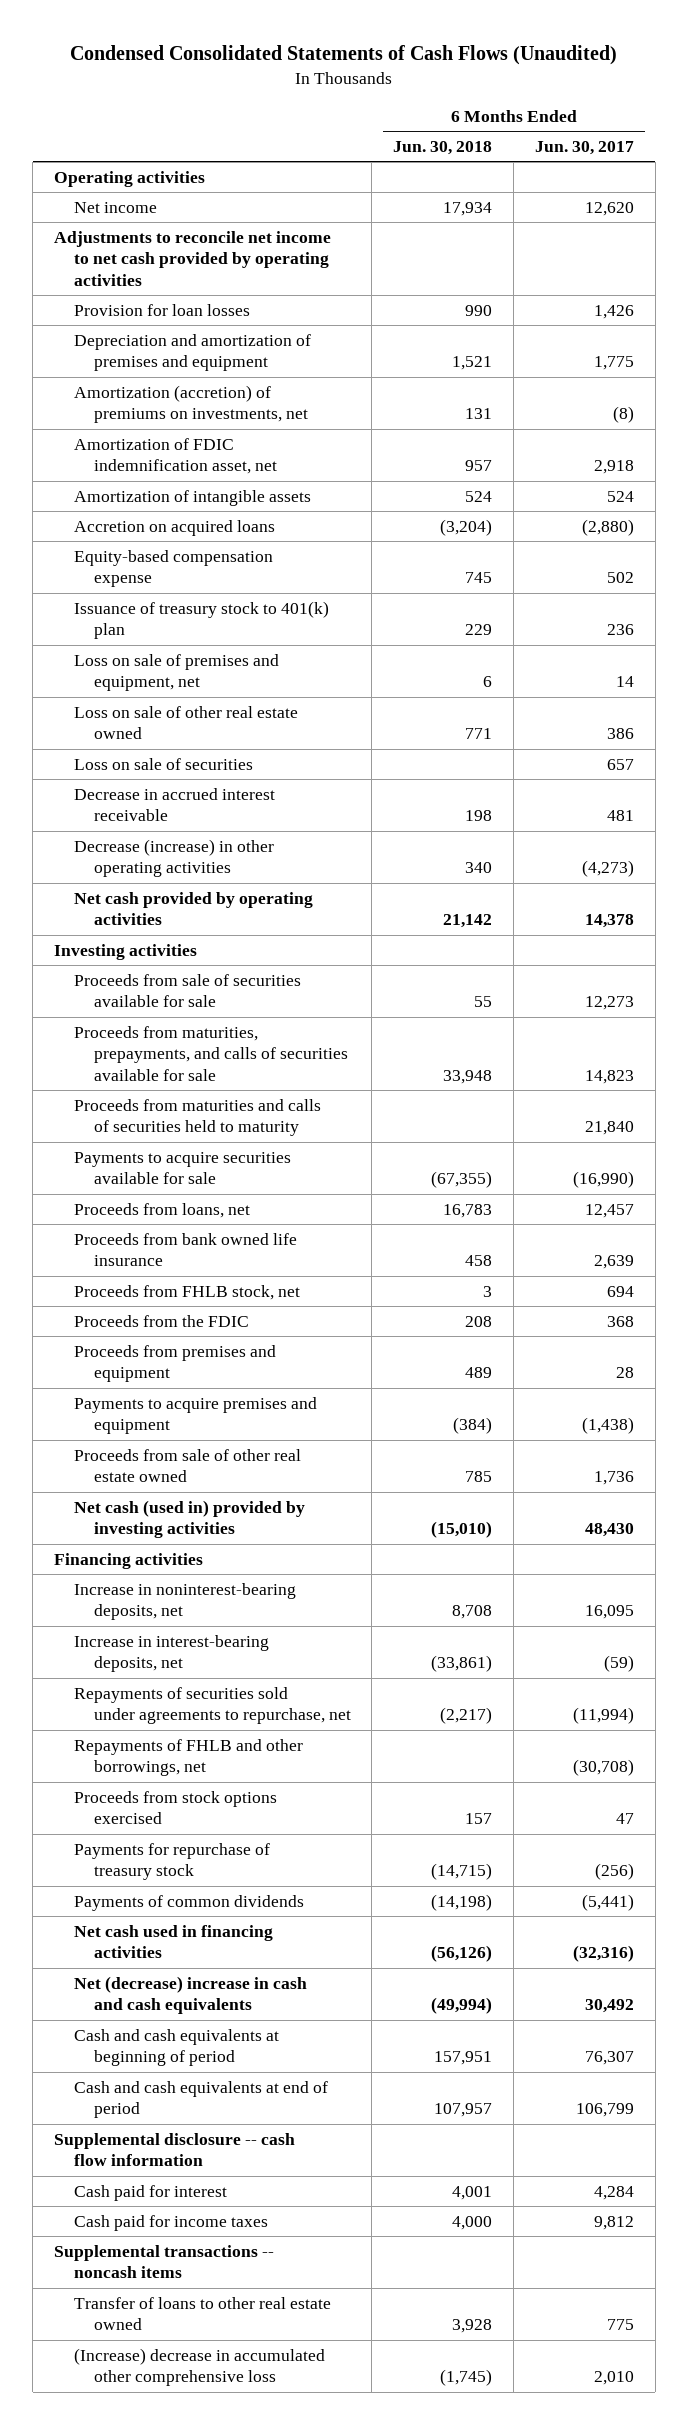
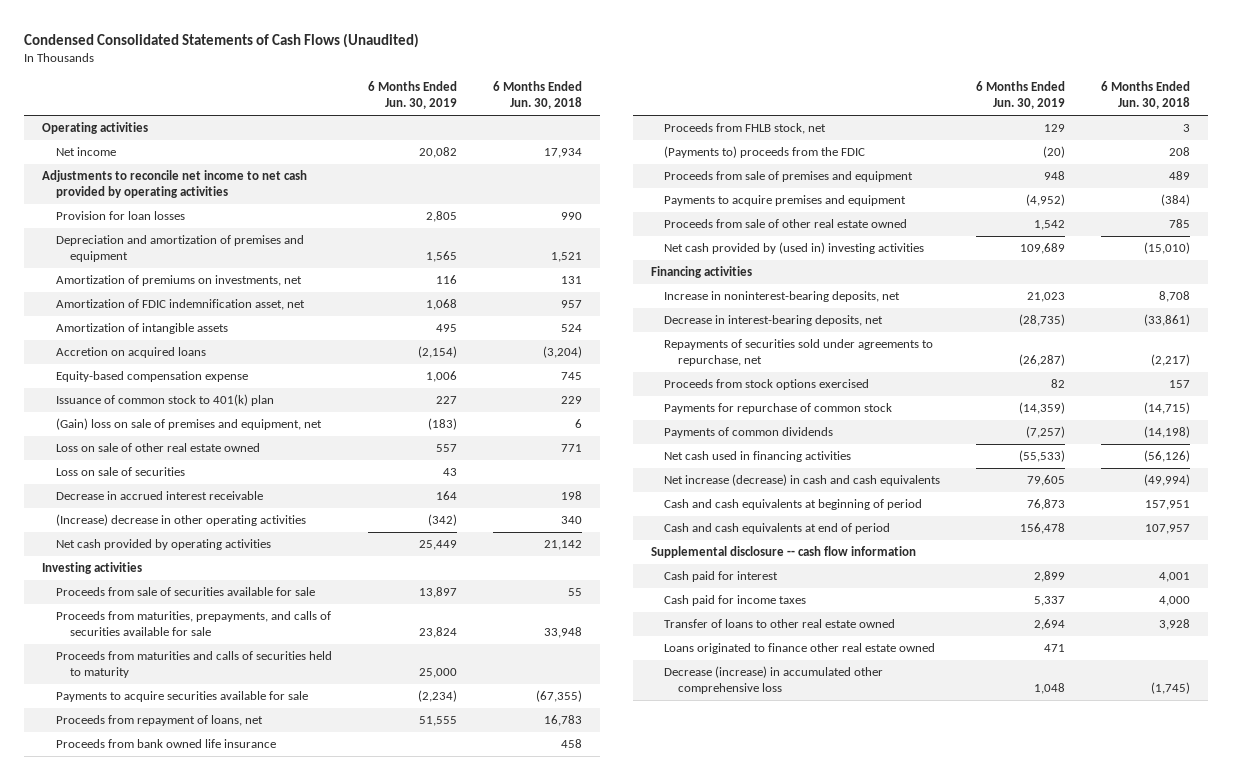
[535,140,635,155] Jun. 30, 2017 -> none
none -> [368,81,458,110] 6 Months Ended Jun. 30, 2019
[73,384,308,424] Amortization (accretion) of premiums on investments, net -> [56,275,303,287] Amortization of premiums on investments, net
[73,600,329,640] Issuance of treasury stock to 401(k) plan -> [56,394,275,407] Issuance of common stock to 401(k) plan
[73,653,279,692] Loss on sale of premises and equipment, net -> [56,418,323,431] (Gain) loss on sale of premises and equipment, net
[73,838,274,878] Decrease (increase) in other operating activities -> [56,514,307,527] (Increase) decrease in other operating activities
[73,1202,250,1218] Proceeds from loans, net -> [56,715,264,727] Proceeds from repayment of loans, net
[73,1314,249,1327] Proceeds from the FDIC -> [664,146,866,159] (Payments to) proceeds from the FDIC
[73,1344,276,1383] Proceeds from premises and equipment -> [664,171,914,183] Proceeds from sale of premises and equipment
[73,1499,305,1539] Net cash (used in) provided by investing activities -> [664,242,925,255] Net cash provided by (used in) investing activities
[73,1634,269,1673] Increase in interest-bearing deposits, net -> [664,315,884,327] Decrease in interest-bearing deposits, net
[73,1738,303,1777] Repayments of FHLB and other borrowings, net -> none
[73,1842,270,1881] Payments for repurchase of treasury stock -> [664,403,893,415] Payments for repurchase of common stock
[73,1975,307,2015] Net (decrease) increase in cash and cash equivalents -> [664,474,941,487] Net increase (decrease) in cash and cash equivalents
[54,2244,275,2279] Supplemental transactions -- noncash items -> none
none -> [664,643,936,655] Loans originated to finance other real estate owned
[73,2347,325,2387] (Increase) decrease in accumulated other comprehensive loss -> [664,666,884,695] Decrease (increase) in accumulated other comprehensive loss

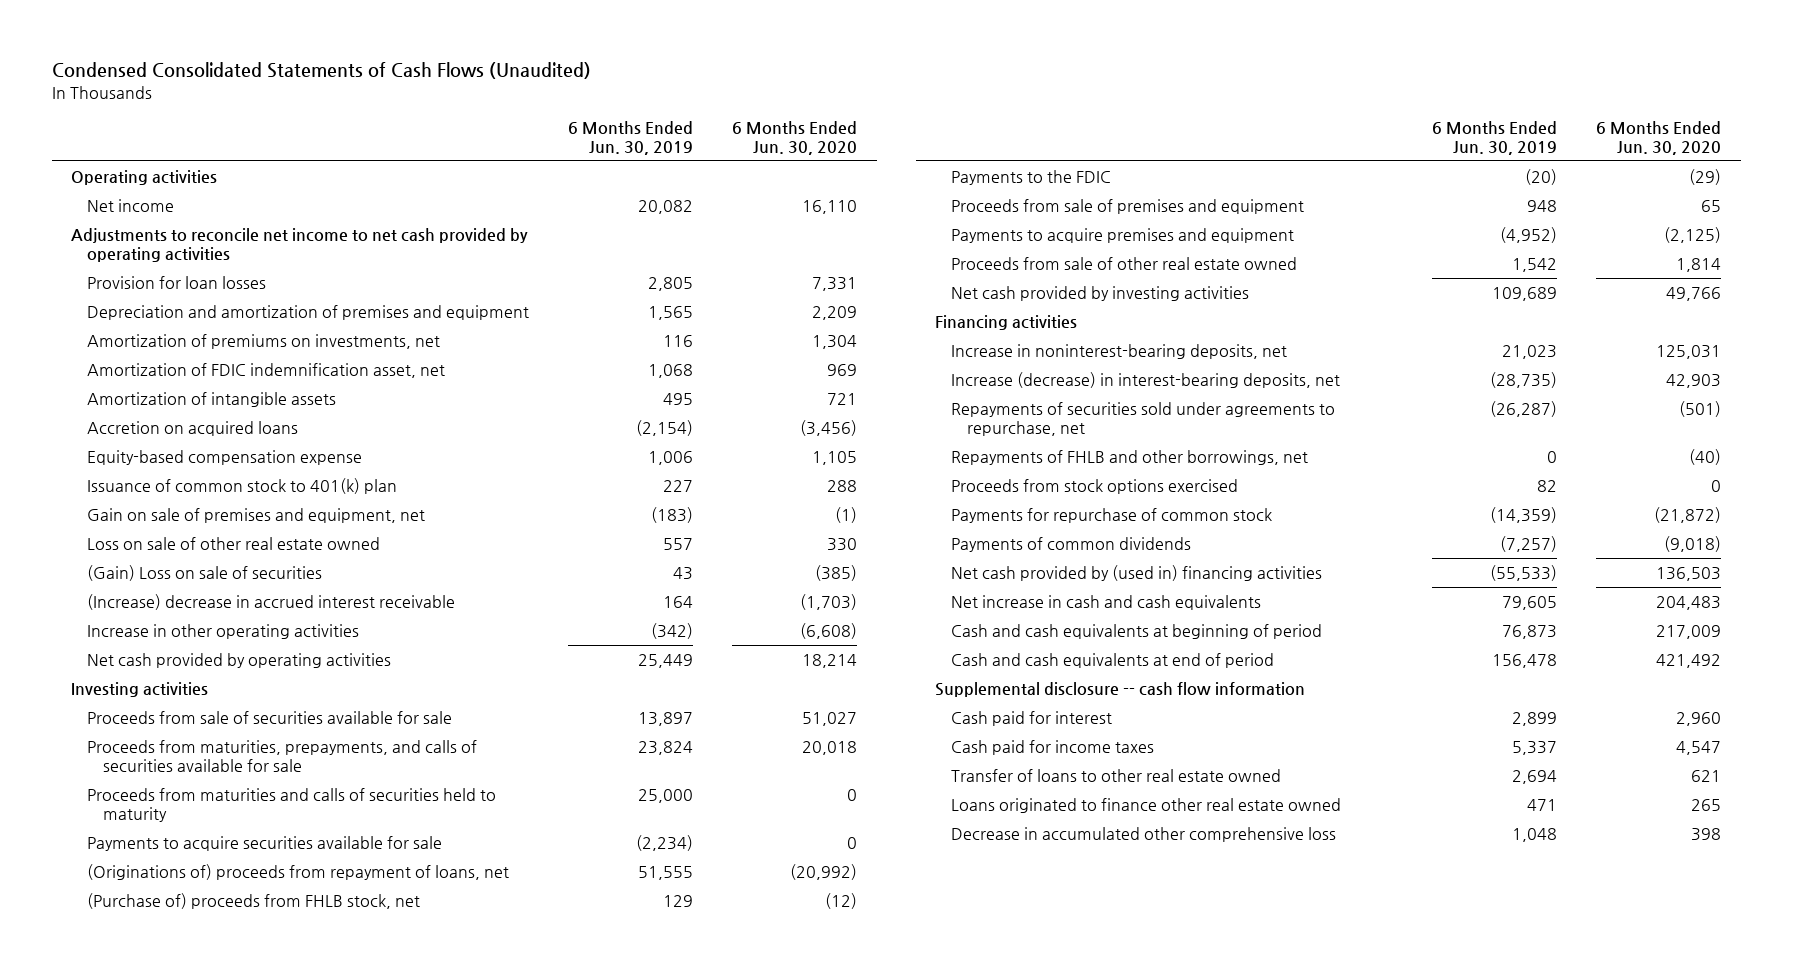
[493,81,583,110] 6 Months Ended Jun. 30, 2018 -> none
none -> [732,121,858,155] 6 Months Ended Jun. 30, 2020
[56,418,323,431] (Gain) loss on sale of premises and equipment, net -> [87,507,426,523] Gain on sale of premises and equipment, net
[56,467,186,477] Loss on sale of securities -> [87,564,323,581] (Gain) Loss on sale of securities
[56,491,264,501] Decrease in accrued interest receivable -> [87,593,456,610] (Increase) decrease in accrued interest receivable
[56,514,307,527] (Increase) decrease in other operating activities -> [87,623,360,639] Increase in other operating activities
[56,739,277,749] Proceeds from bank owned life insurance -> none
[56,715,264,727] Proceeds from repayment of loans, net -> [87,863,510,880] (Originations of) proceeds from repayment of loans, net
[664,123,827,135] Proceeds from FHLB stock, net -> [87,892,421,909] (Purchase of) proceeds from FHLB stock, net
[664,146,866,159] (Payments to) proceeds from the FDIC -> [950,169,1111,185] Payments to the FDIC
[664,242,925,255] Net cash provided by (used in) investing activities -> [950,285,1249,301] Net cash provided by investing activities
[664,315,884,327] Decrease in interest-bearing deposits, net -> [950,371,1340,388] Increase (decrease) in interest-bearing deposits, net
none -> [950,449,1308,465] Repayments of FHLB and other borrowings, net
[664,451,852,463] Net cash used in financing activities -> [950,564,1322,581] Net cash provided by (used in) financing activities
[664,474,941,487] Net increase (decrease) in cash and cash equivalents -> [950,594,1261,610] Net increase in cash and cash equivalents
[664,666,884,695] Decrease (increase) in accumulated other comprehensive loss -> [950,826,1336,842] Decrease in accumulated other comprehensive loss

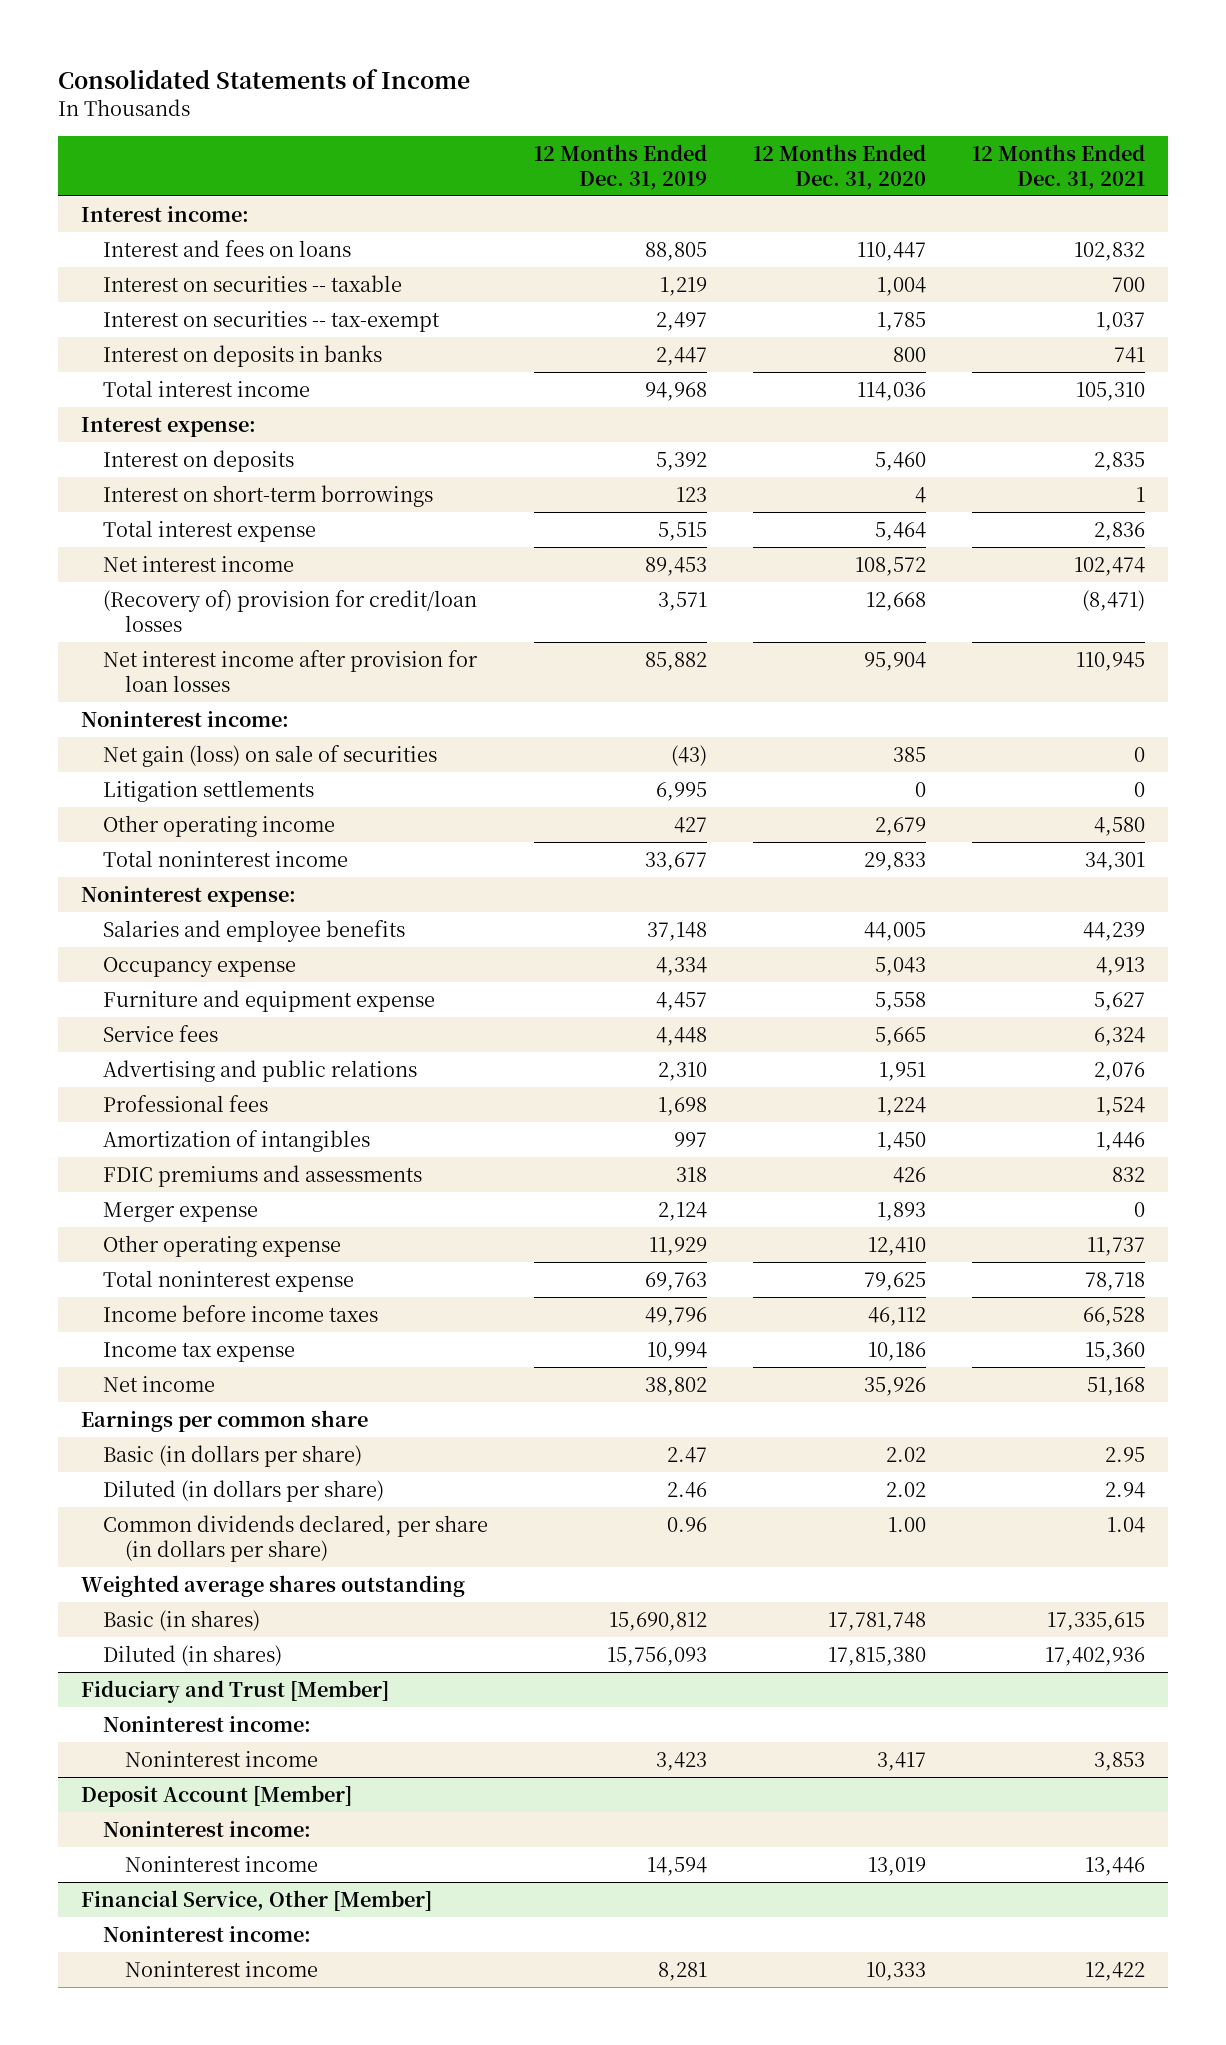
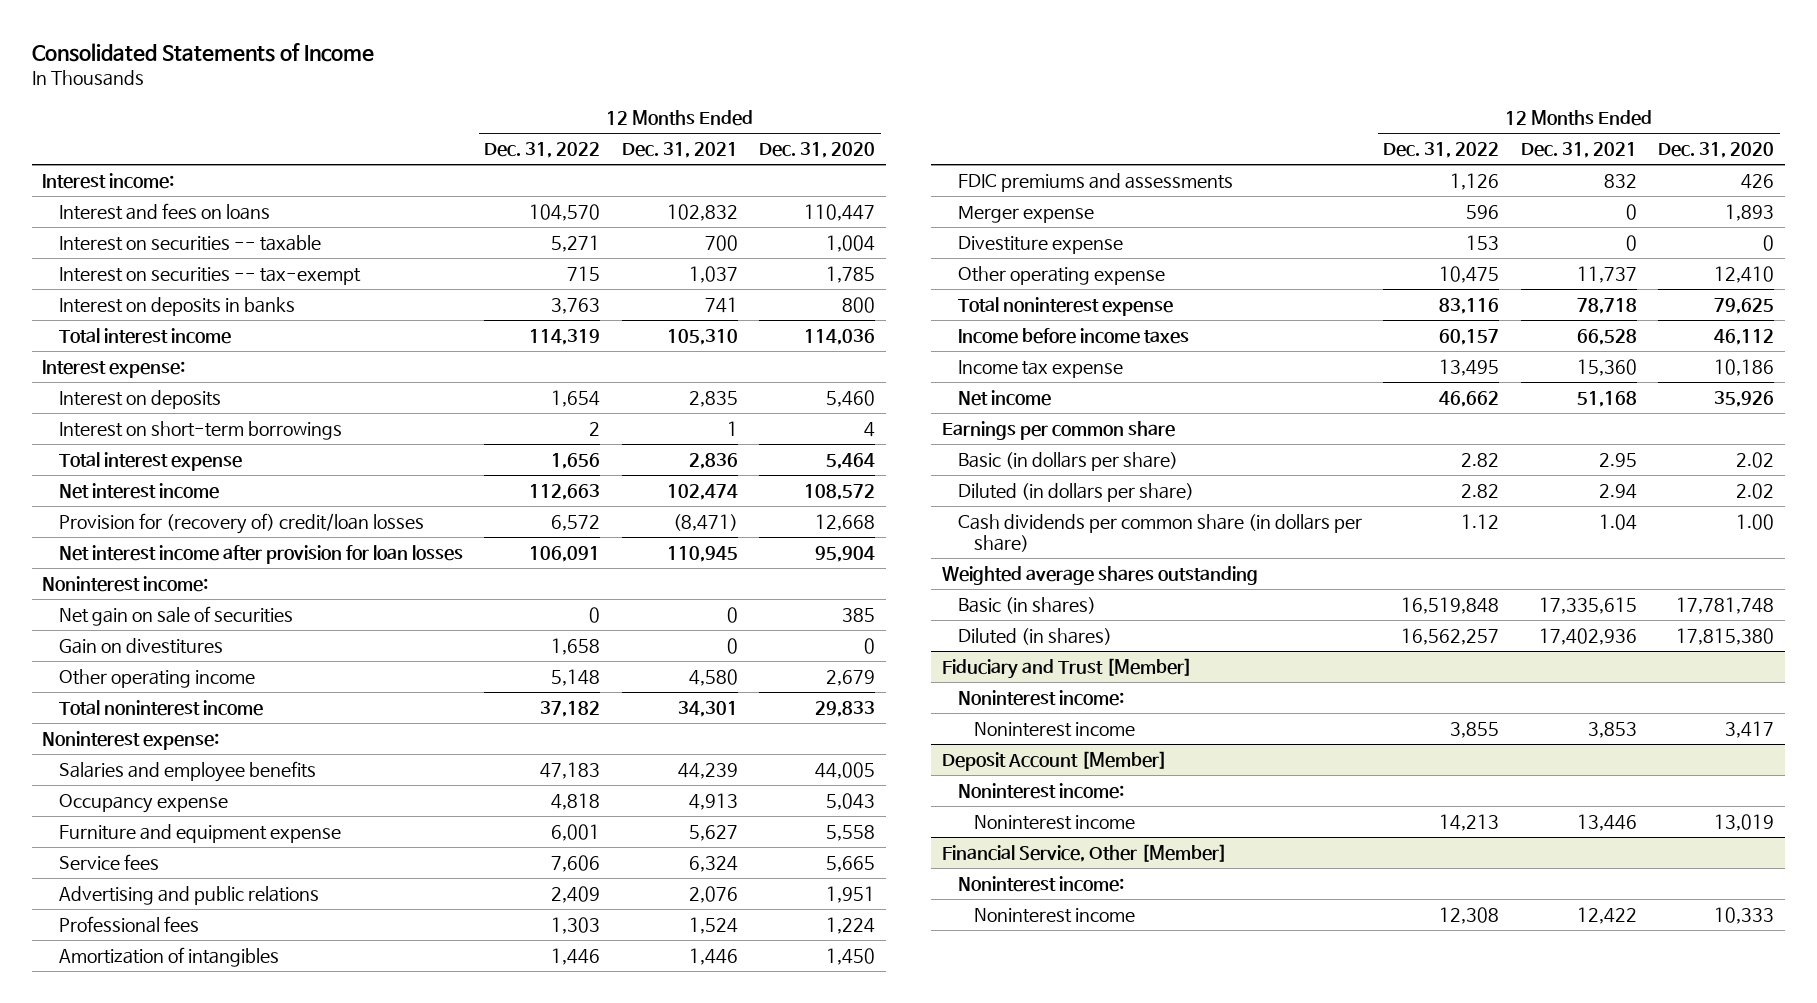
[533,143,707,190] 12 Months Ended Dec. 31, 2019 -> none
none -> [484,142,601,159] Dec. 31, 2022
[102,589,477,632] (Recovery of) provision for credit/loan losses -> [58,513,424,535] Provision for (recovery of) credit/loan losses
[102,779,314,802] Litigation settlements -> none
[102,744,437,767] Net gain (loss) on sale of securities -> [58,606,293,627] Net gain on sale of securities
none -> [58,638,223,655] Gain on divestitures
none -> [957,236,1123,255] Divestiture expense
[102,1514,488,1562] Common dividends declared, per share (in dollars per share) -> [957,514,1362,553] Cash dividends per common share (in dollars per share)

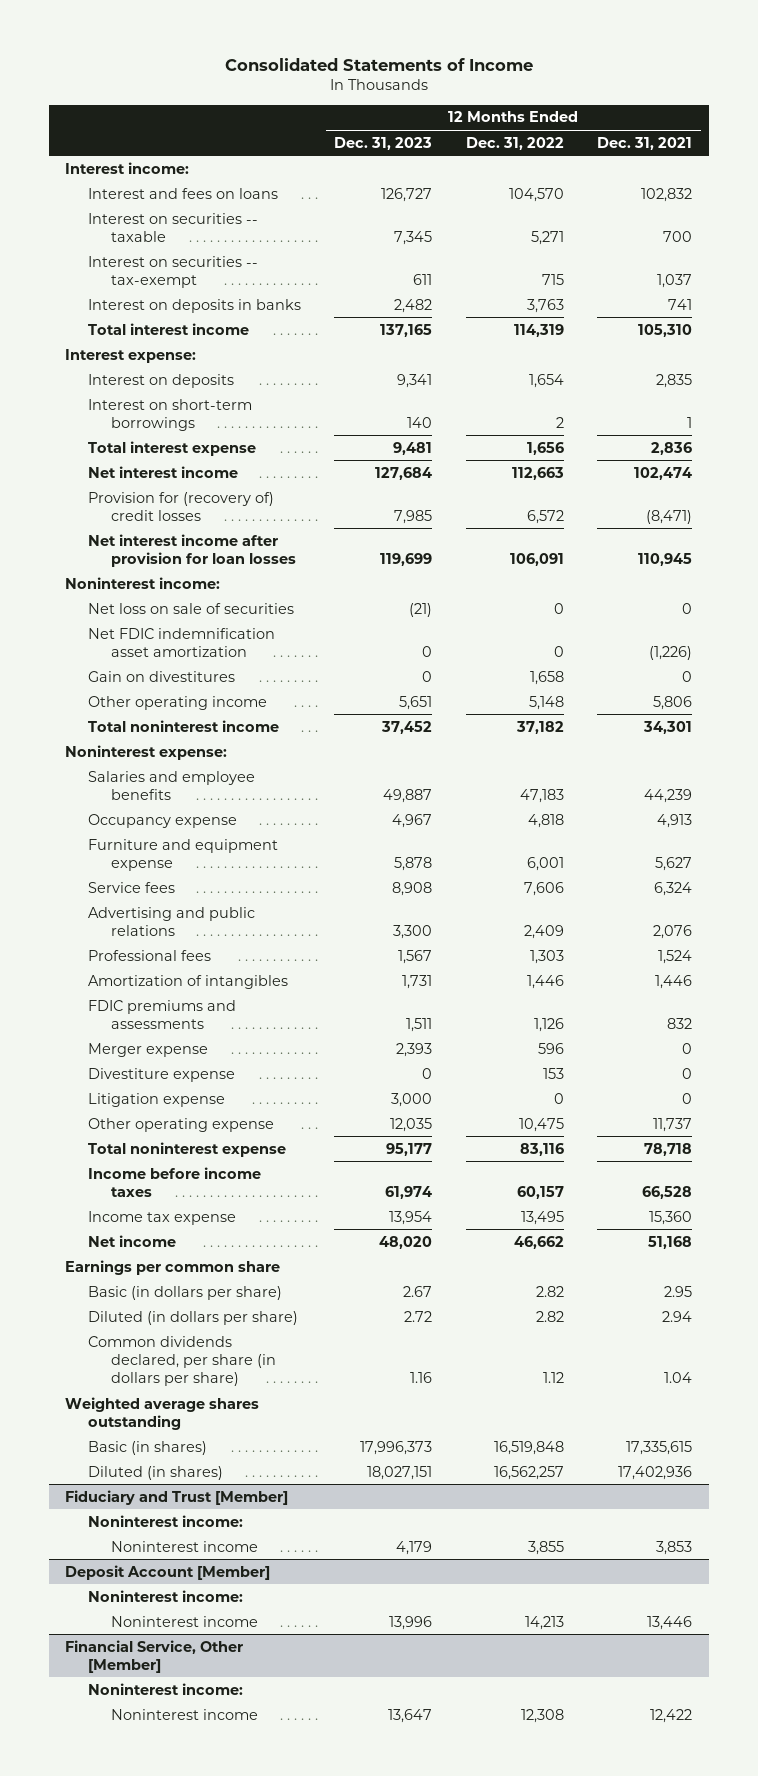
[759,142,876,159] Dec. 31, 2020 -> none
none -> [334,136,433,150] Dec. 31, 2023
[58,513,424,535] Provision for (recovery of) credit/loan losses -> [88,491,275,521] Provision for (recovery of) credit losses
[58,606,293,627] Net gain on sale of securities -> [88,602,295,614] Net loss on sale of securities
none -> [88,627,276,657] Net FDIC indemnification asset amortization
[688,669,738,687] 4,580 -> [653,695,693,710] 5,806
none -> [88,1092,226,1107] Litigation expense
[957,514,1362,553] Cash dividends per common share (in dollars per share) -> [88,1335,276,1387] Common dividends declared, per share (in dollars per share)

